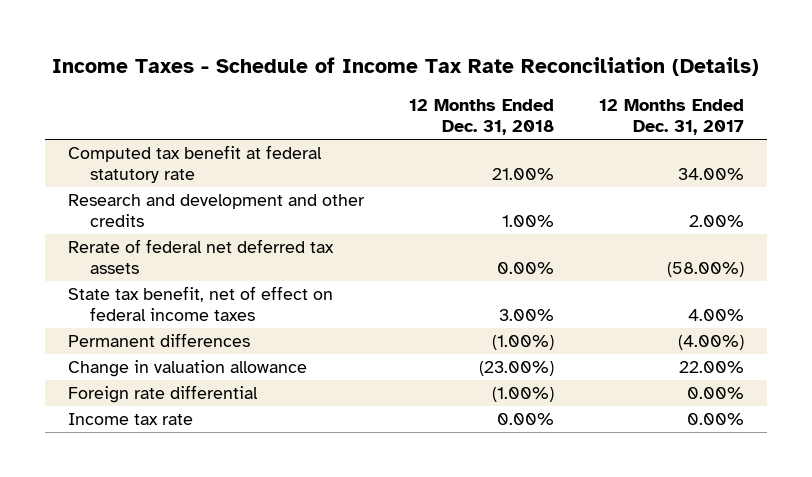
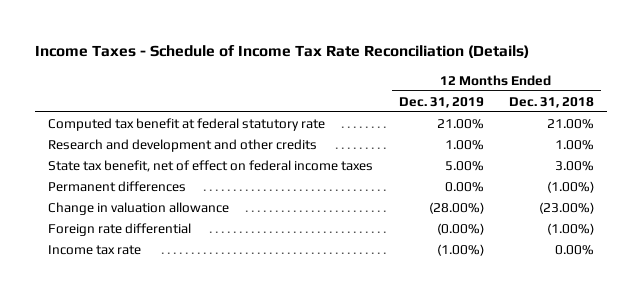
[599,99,745,136] 12 Months Ended Dec. 31, 2017 -> none
none -> [398,96,484,108] Dec. 31, 2019
[67,239,334,275] Rerate of federal net deferred tax assets -> none

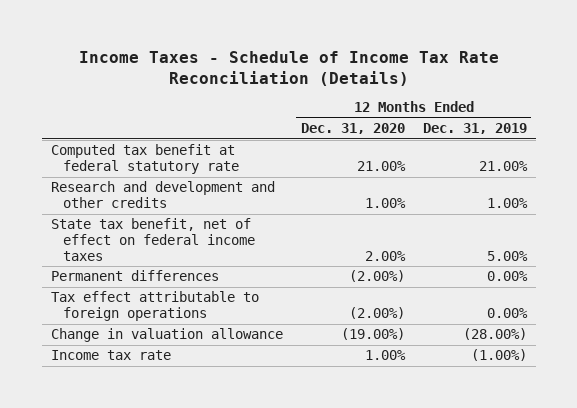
[509,96,595,108] Dec. 31, 2018 -> none
none -> [300,123,405,135] Dec. 31, 2020
none -> [50,291,259,321] Tax effect attributable to foreign operations
[48,222,192,236] Foreign rate differential -> none

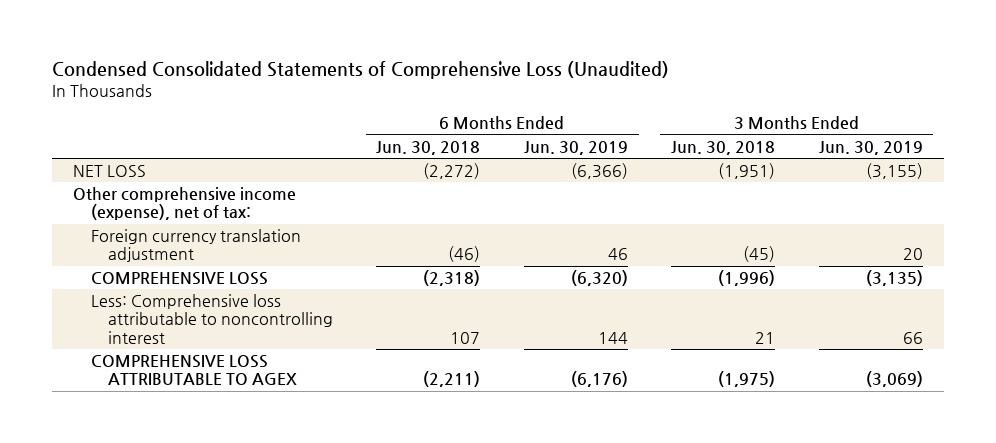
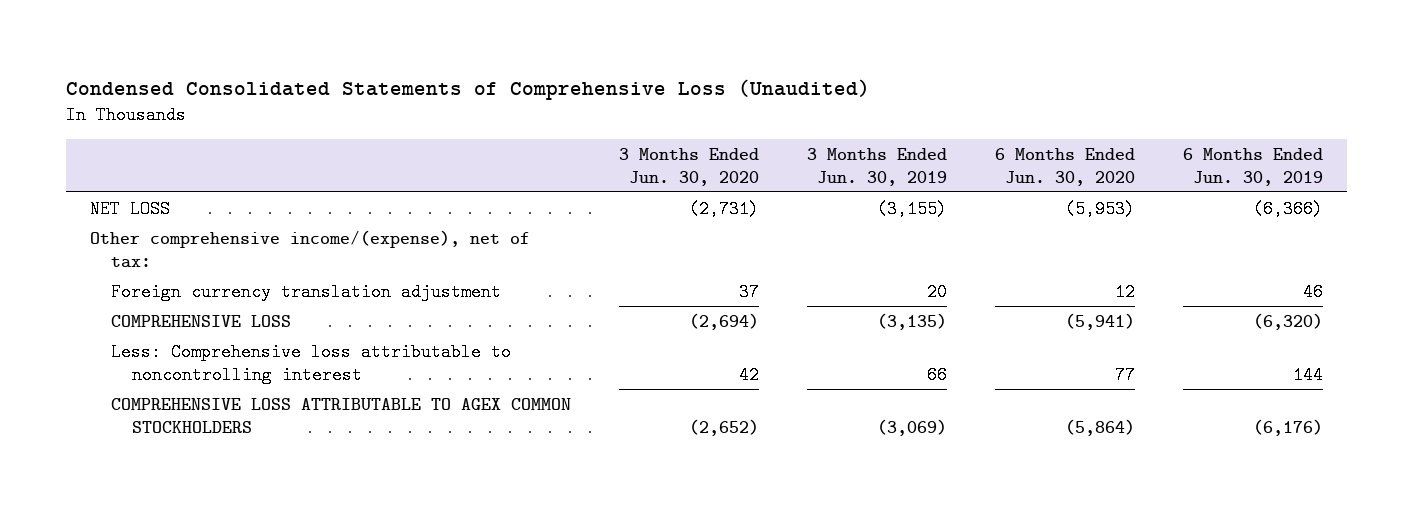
[376,140,481,155] Jun. 30, 2018 -> none
[671,140,776,155] Jun. 30, 2018 -> none
none -> [618,147,759,186] 3 Months Ended Jun. 30, 2020
none -> [994,147,1135,186] 6 Months Ended Jun. 30, 2020
[73,187,297,221] Other comprehensive income (expense), net of tax: -> [89,229,530,268] Other comprehensive income/(expense), net of tax:
[90,355,298,386] COMPREHENSIVE LOSS ATTRIBUTABLE TO AGEX -> [110,397,571,433] COMPREHENSIVE LOSS ATTRIBUTABLE TO AGEX COMMON STOCKHOLDERS

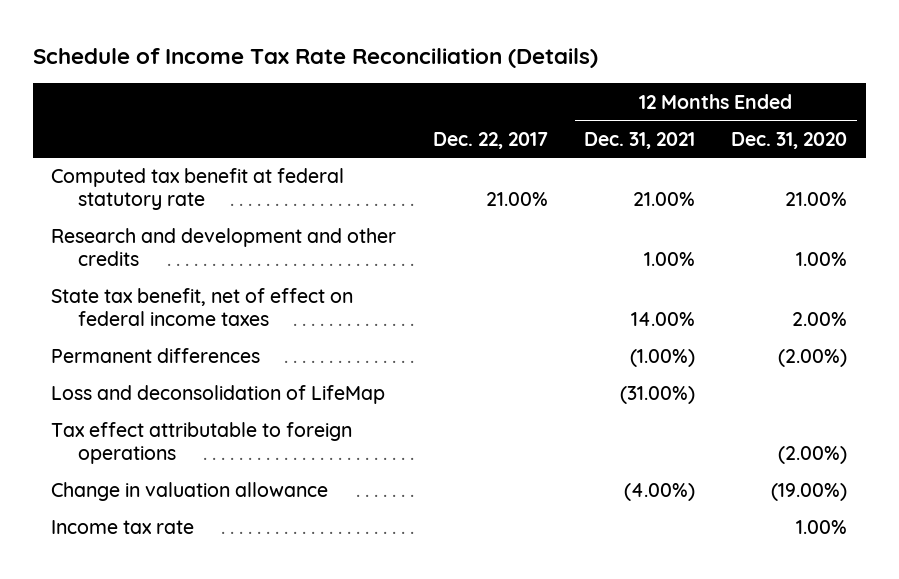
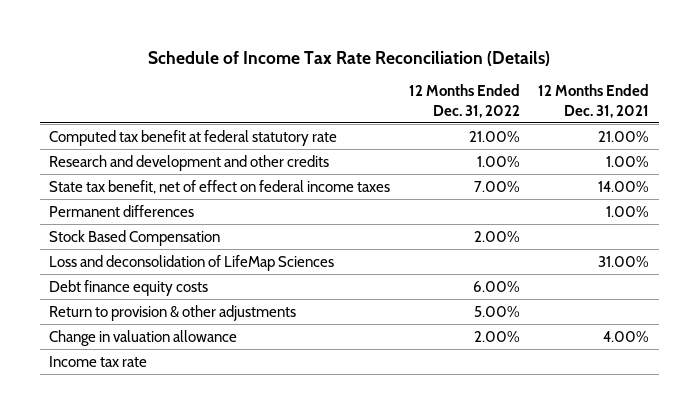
[432,131,548,149] Dec. 22, 2017 -> none
[731,131,848,149] Dec. 31, 2020 -> none
none -> [408,84,520,118] 12 Months Ended Dec. 31, 2022
[51,422,353,465] Tax effect attributable to foreign operations -> none
[630,349,696,368] (1.00%) -> [606,205,650,217] 1.00%
none -> [49,229,221,246] Stock Based Compensation
[51,385,386,405] Loss and deconsolidation of LifeMap -> [49,254,335,271] Loss and deconsolidation of LifeMap Sciences
[620,386,696,405] (31.00%) -> [598,255,650,267] 31.00%
none -> [49,279,209,296] Debt finance equity costs
none -> [49,304,297,321] Return to provision & other adjustments
[624,483,696,502] (4.00%) -> [603,330,650,342] 4.00%

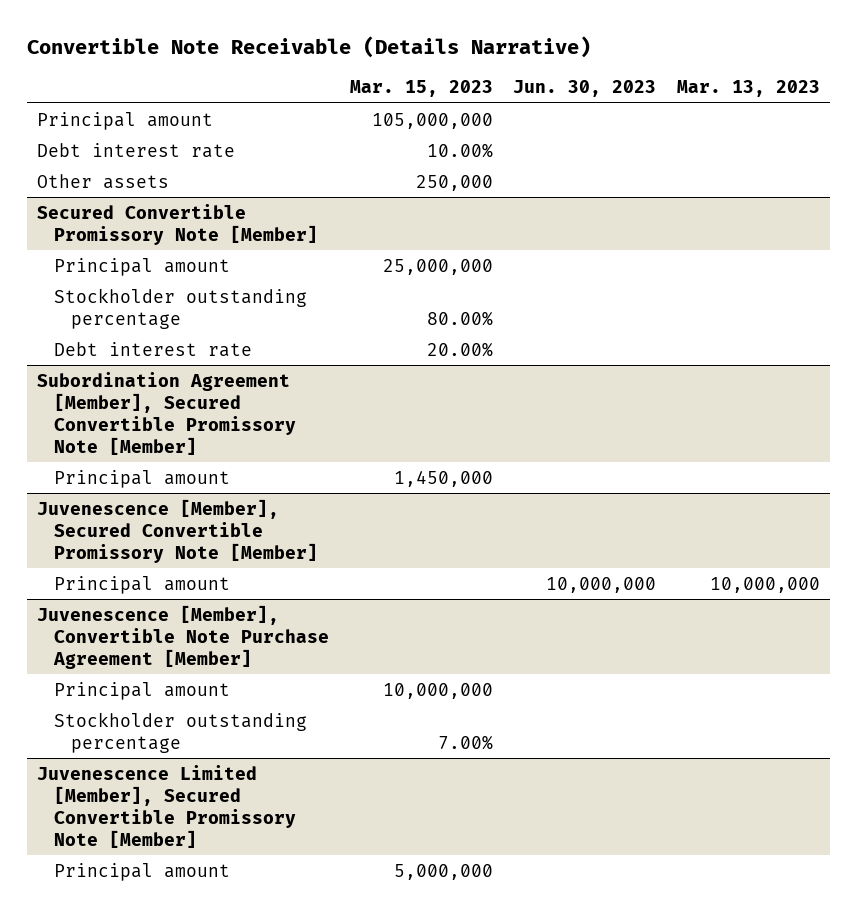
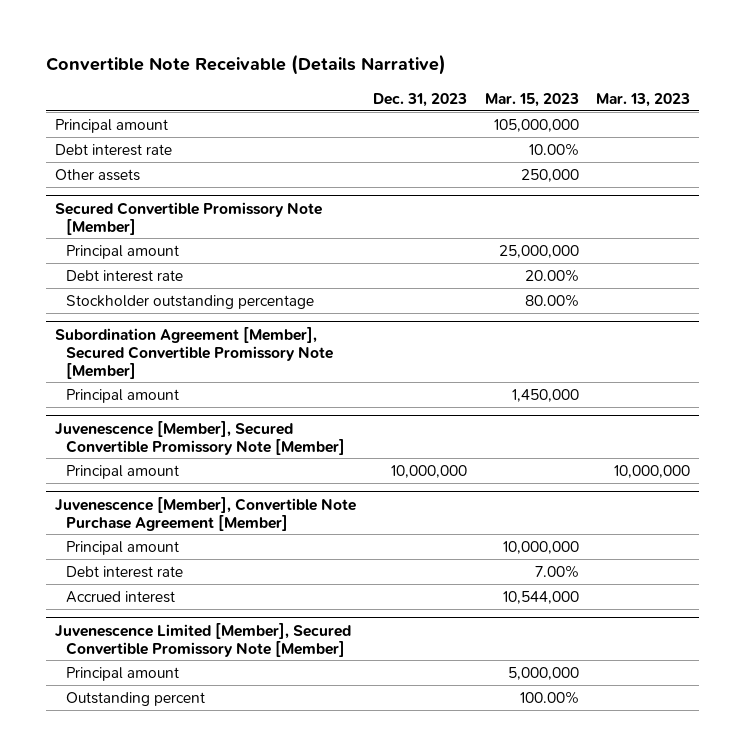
[513,80,657,98] Jun. 30, 2023 -> none
none -> [373,92,468,107] Dec. 31, 2023
[54,287,308,329] Stockholder outstanding percentage -> [66,294,315,309] Stockholder outstanding percentage
[54,711,308,753] Stockholder outstanding percentage -> none
none -> [66,565,184,578] Debt interest rate
none -> [66,590,176,603] Accrued interest
none -> [66,691,206,706] Outstanding percent

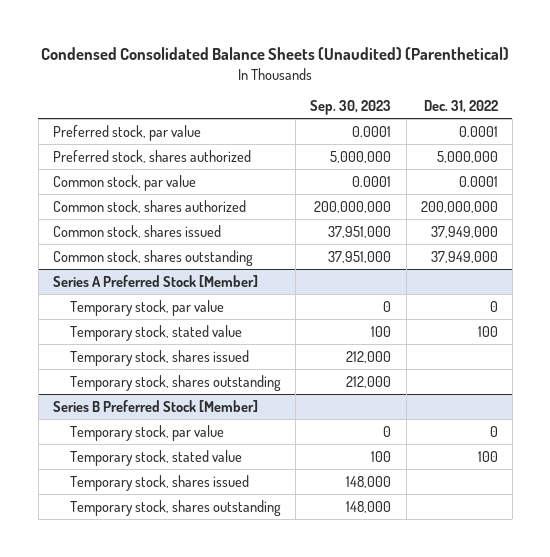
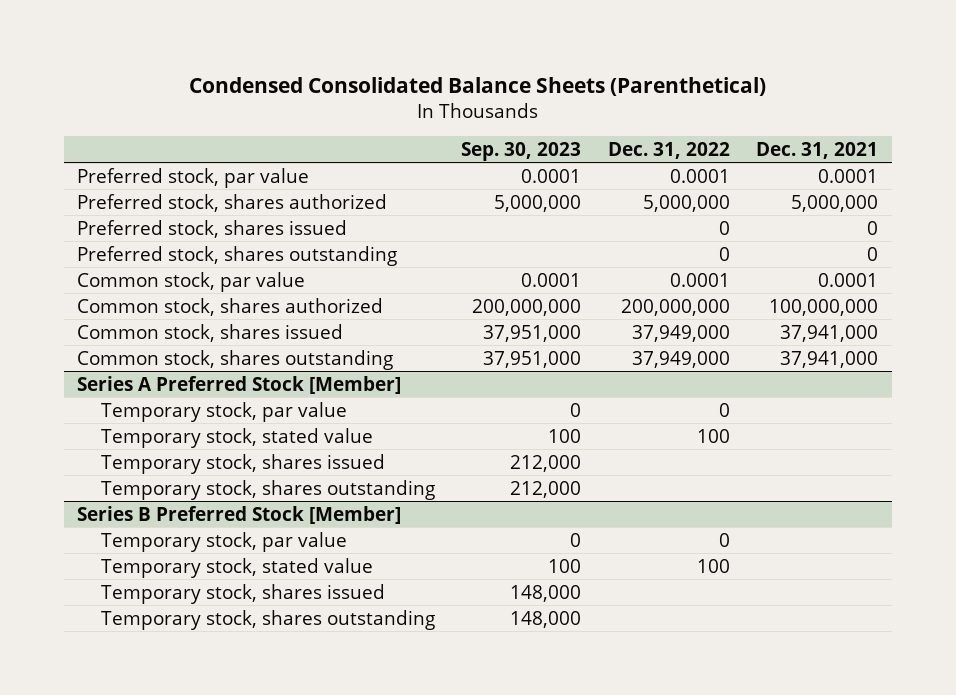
[41,47,510,61] Condensed Consolidated Balance Sheets (Unaudited) (Parenthetical) -> [188,76,766,96] Condensed Consolidated Balance Sheets (Parenthetical)
none -> [756,141,879,159] Dec. 31, 2021
none -> [77,219,348,238] Preferred stock, shares issued
none -> [77,245,398,266] Preferred stock, shares outstanding

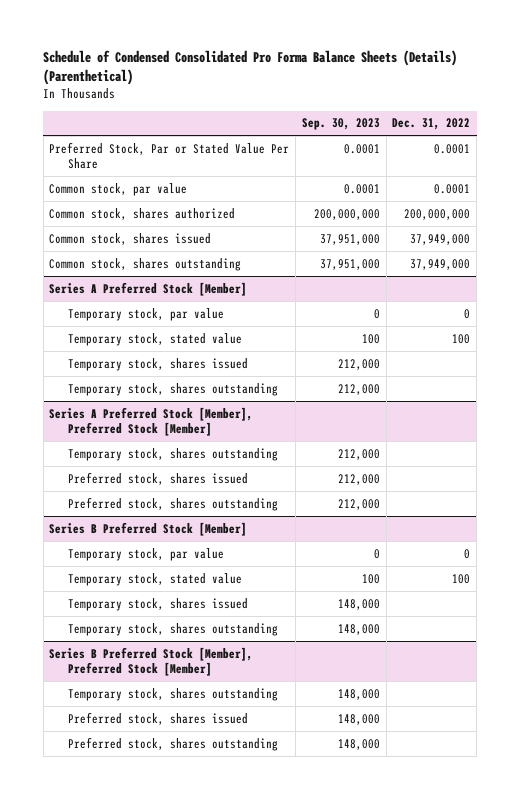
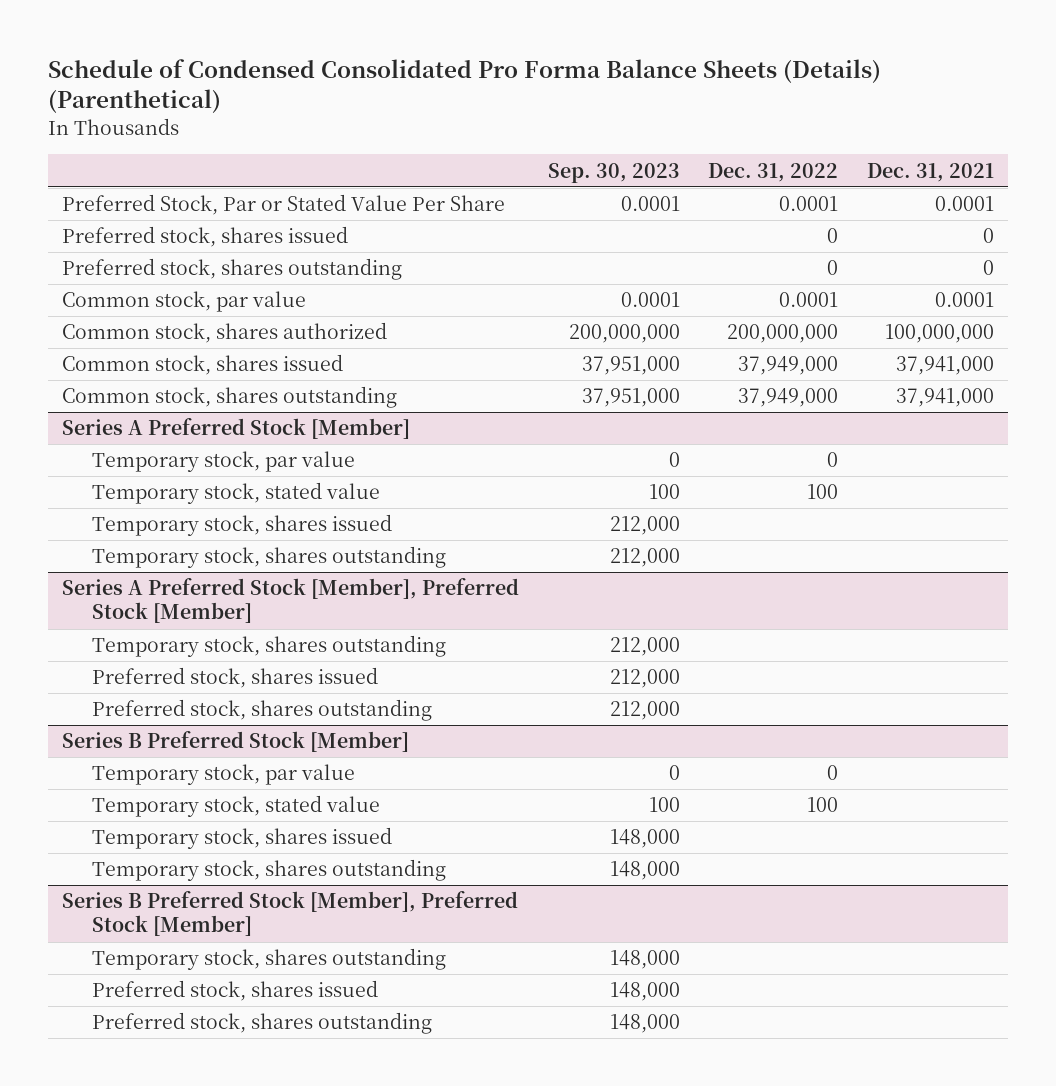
none -> [866,162,994,182] Dec. 31, 2021
none -> [61,226,348,248] Preferred stock, shares issued
none -> [61,258,402,281] Preferred stock, shares outstanding

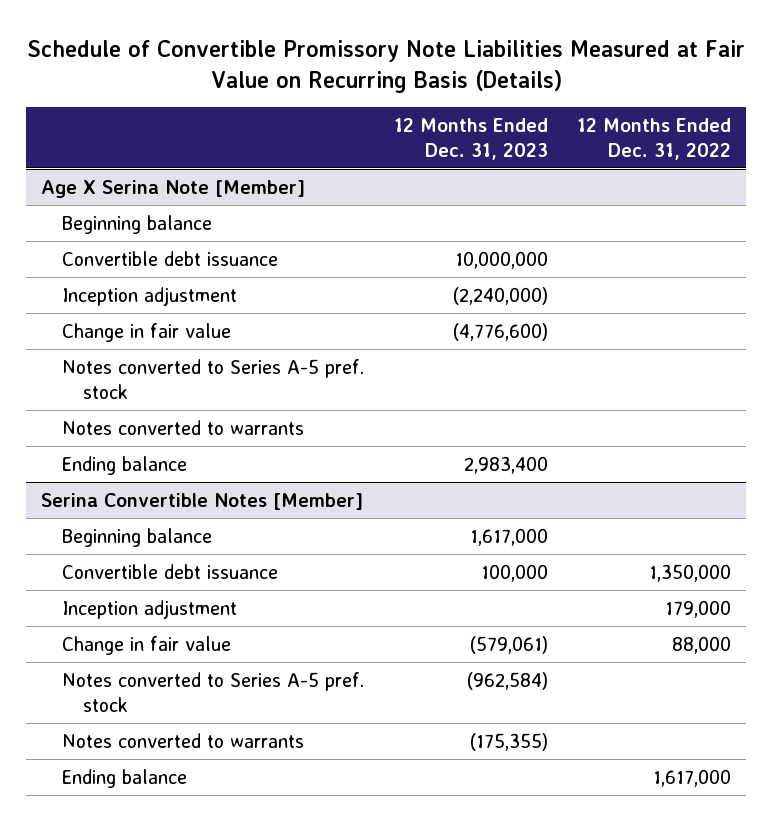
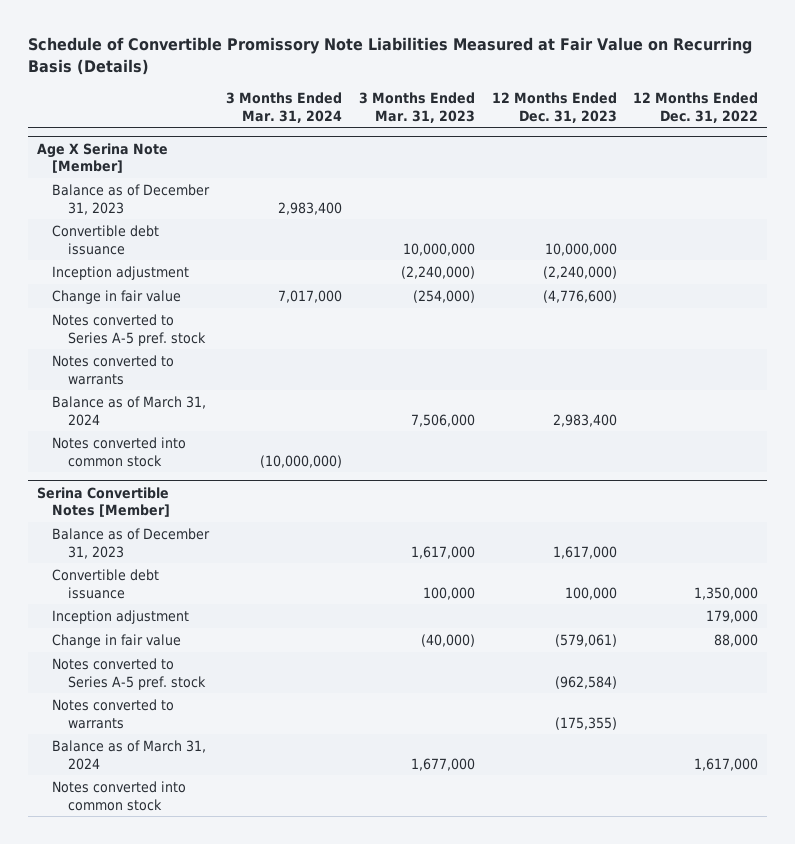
none -> [226,92,343,123] 3 Months Ended Mar. 31, 2024
none -> [358,92,475,123] 3 Months Ended Mar. 31, 2023
[61,214,212,234] Beginning balance -> [52,183,211,215] Balance as of December 31, 2023
[61,455,187,475] Ending balance -> [52,395,207,426] Balance as of March 31, 2024
none -> [52,436,187,467] Notes converted into common stock
[61,527,212,547] Beginning balance -> [52,527,211,559] Balance as of December 31, 2023
[61,768,187,788] Ending balance -> [52,739,207,770] Balance as of March 31, 2024
none -> [52,780,187,811] Notes converted into common stock

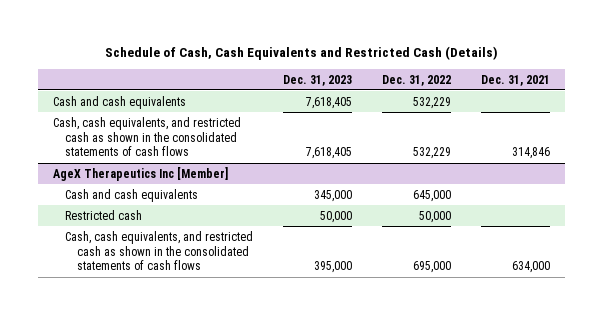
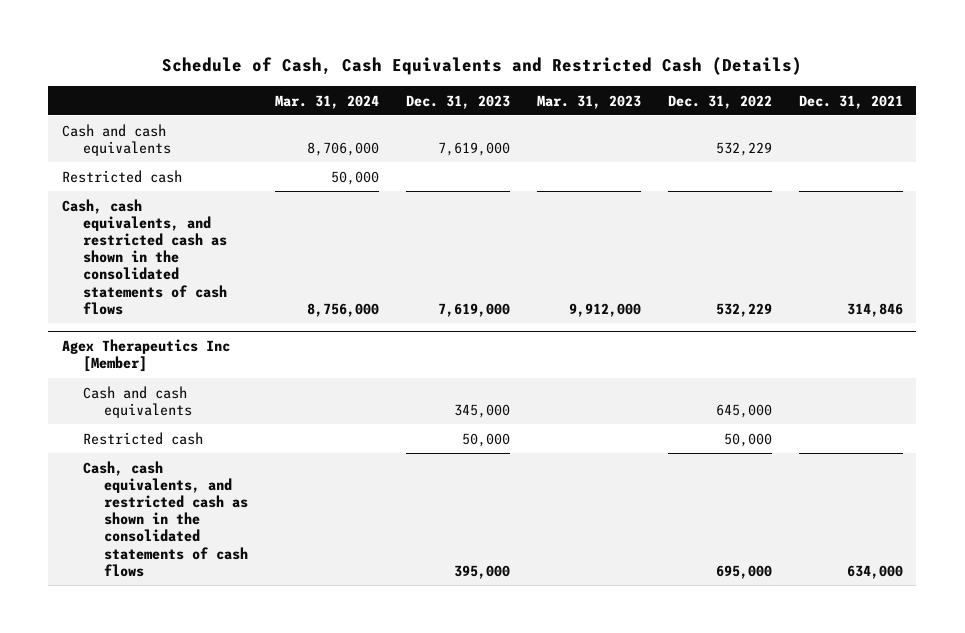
none -> [275,94,380,109] Mar. 31, 2024
none -> [536,94,641,109] Mar. 31, 2023
[306,96,353,109] 7,618,405 -> [437,141,510,156] 7,619,000
none -> [61,169,182,183] Restricted cash
[306,147,353,160] 7,618,405 -> [437,302,510,317] 7,619,000
[53,166,229,181] AgeX Therapeutics Inc [Member] -> [61,339,230,373] Agex Therapeutics Inc [Member]

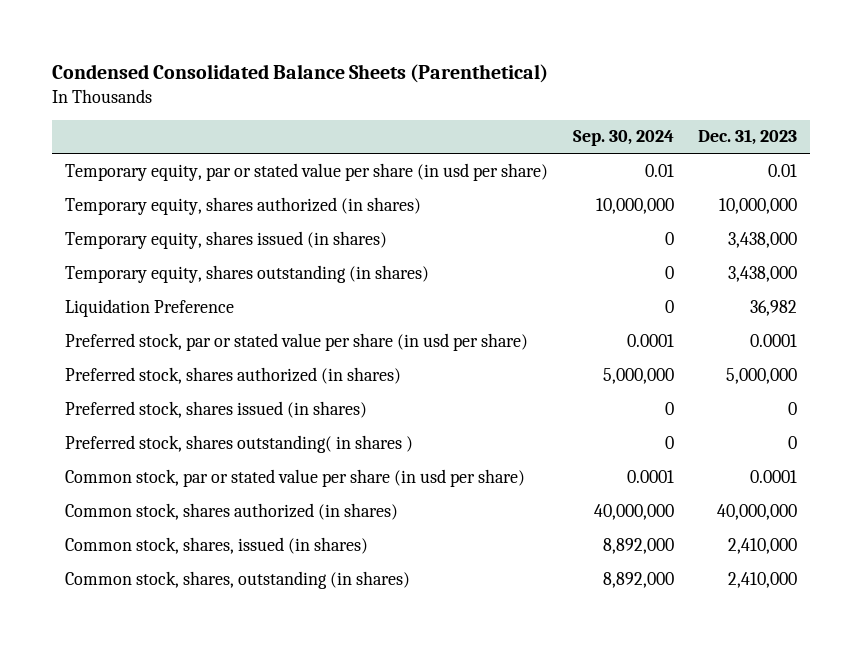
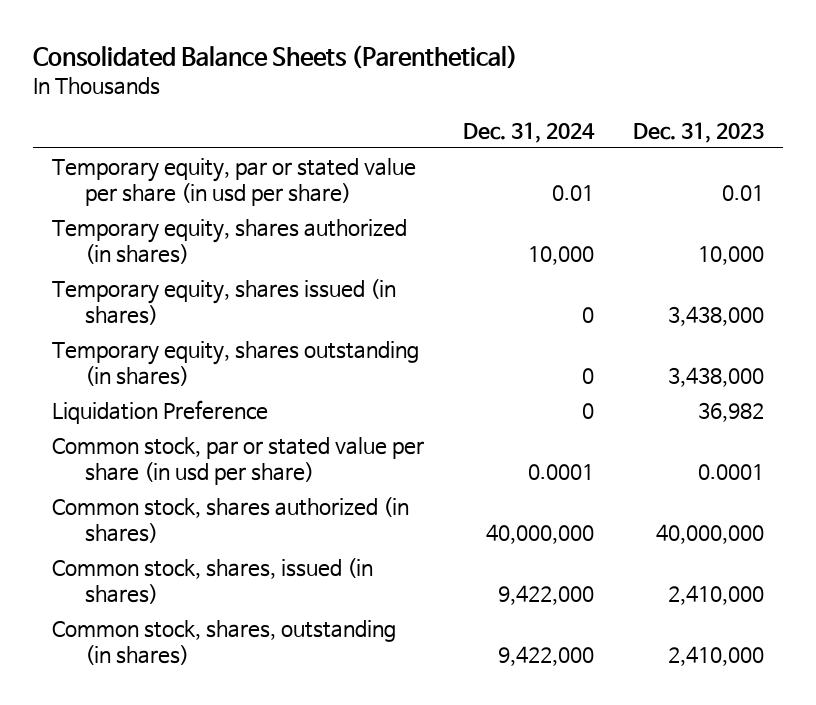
[52,64,549,84] Condensed Consolidated Balance Sheets (Parenthetical) -> [32,44,518,69] Consolidated Balance Sheets (Parenthetical)
[572,130,674,147] Sep. 30, 2024 -> none
none -> [462,122,595,144] Dec. 31, 2024
[719,197,798,214] 10,000,000 -> [697,245,764,265] 10,000
[64,332,528,351] Preferred stock, par or stated value per share (in usd per share) -> none
[64,366,401,384] Preferred stock, shares authorized (in shares) -> none
[64,400,367,418] Preferred stock, shares issued (in shares) -> none
[64,434,413,453] Preferred stock, shares outstanding( in shares ) -> none

